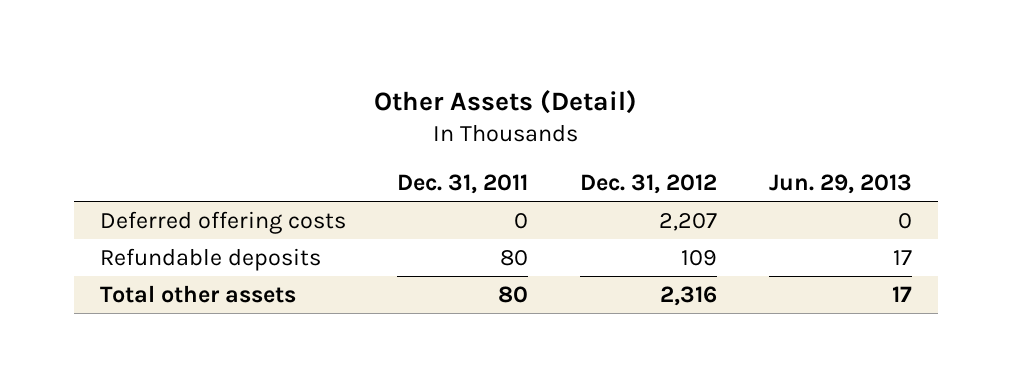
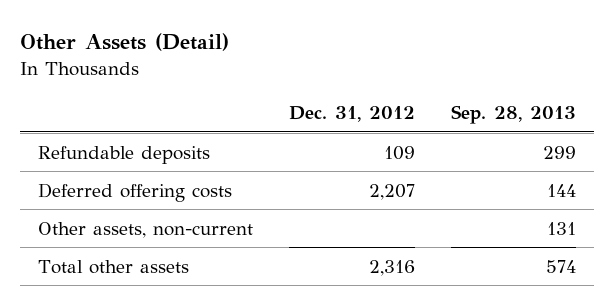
[397,174,529,195] Dec. 31, 2011 -> none
[769,174,913,195] Jun. 29, 2013 -> none
none -> [451,105,577,125] Sep. 28, 2013
[99,210,346,234] Deferred offering costs -> [38,182,233,202] Deferred offering costs
none -> [38,221,254,238] Other assets, non-current

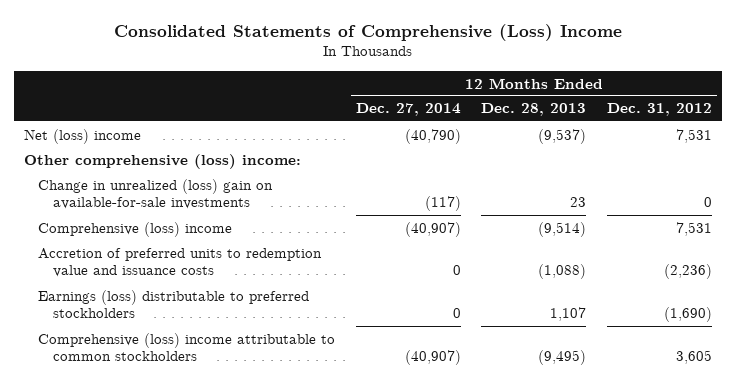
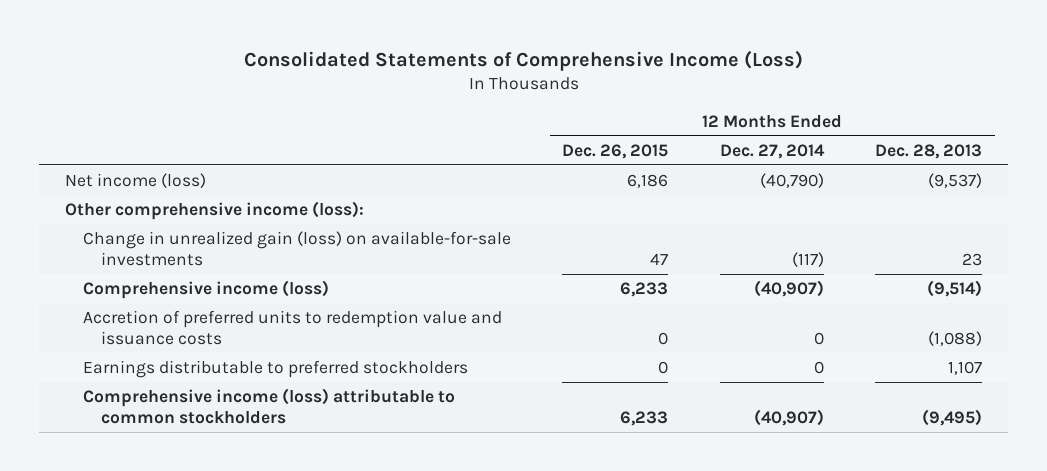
[113,23,622,41] Consolidated Statements of Comprehensive (Loss) Income -> [243,49,803,71] Consolidated Statements of Comprehensive Income (Loss)
[606,103,712,117] Dec. 31, 2012 -> none
none -> [562,143,669,159] Dec. 26, 2015
[24,128,142,144] Net (loss) income -> [64,172,206,188] Net income (loss)
[24,153,302,169] Other comprehensive (loss) income: -> [64,200,364,220] Other comprehensive income (loss):
[38,178,274,210] Change in unrealized (loss) gain on available-for-sale investments -> [82,230,511,266] Change in unrealized gain (loss) on available-for-sale investments
[38,221,233,237] Comprehensive (loss) income -> [82,279,329,299] Comprehensive income (loss)
[38,289,310,319] Earnings (loss) distributable to preferred stockholders -> [82,359,468,378] Earnings distributable to preferred stockholders
[38,332,336,362] Comprehensive (loss) income attributable to common stockholders -> [82,387,455,424] Comprehensive income (loss) attributable to common stockholders

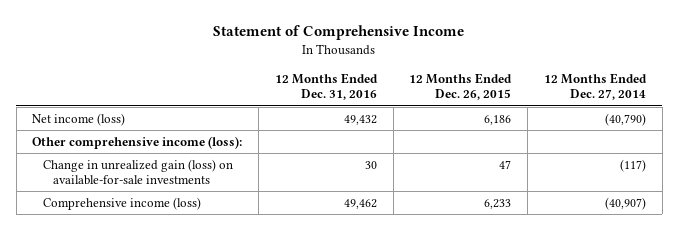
[243,49,803,71] Consolidated Statements of Comprehensive Income (Loss) -> [213,25,465,41] Statement of Comprehensive Income
[875,143,983,159] Dec. 28, 2013 -> none
none -> [274,72,378,101] 12 Months Ended Dec. 31, 2016
[82,309,502,345] Accretion of preferred units to redemption value and issuance costs -> none
[82,359,468,378] Earnings distributable to preferred stockholders -> none
[82,387,455,424] Comprehensive income (loss) attributable to common stockholders -> none

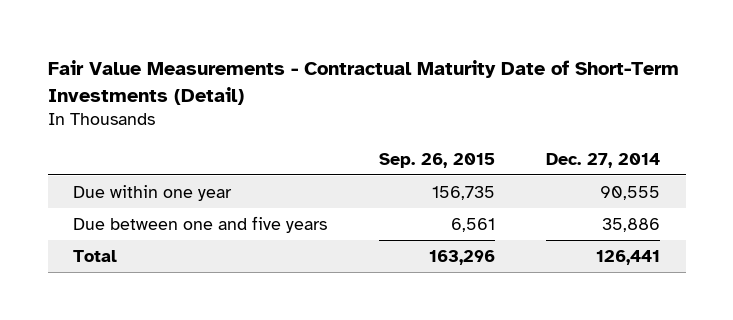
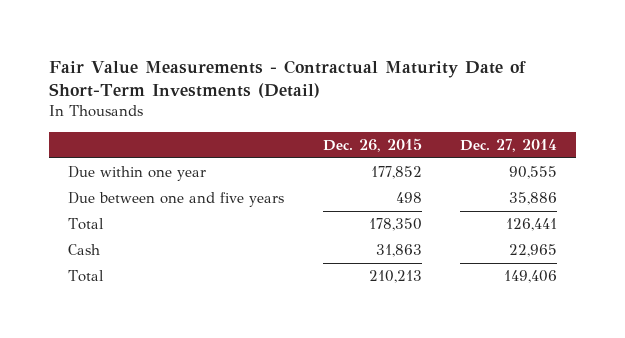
[378,152,495,168] Sep. 26, 2015 -> none
none -> [322,137,422,152] Dec. 26, 2015
none -> [68,244,101,256] Cash
none -> [68,270,105,283] Total

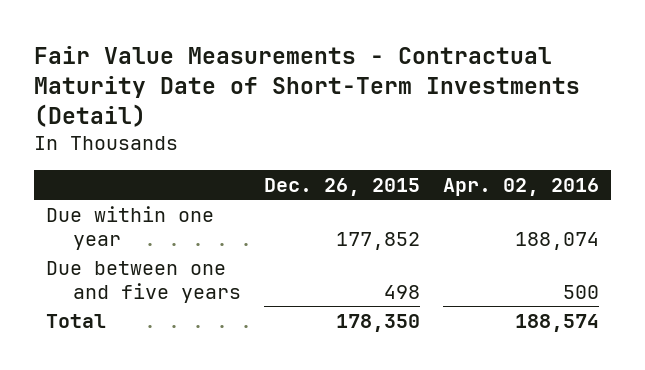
[459,138,557,152] Dec. 27, 2014 -> none
none -> [443,177,600,196] Apr. 02, 2016
[68,244,101,256] Cash -> none
[68,270,105,283] Total -> none

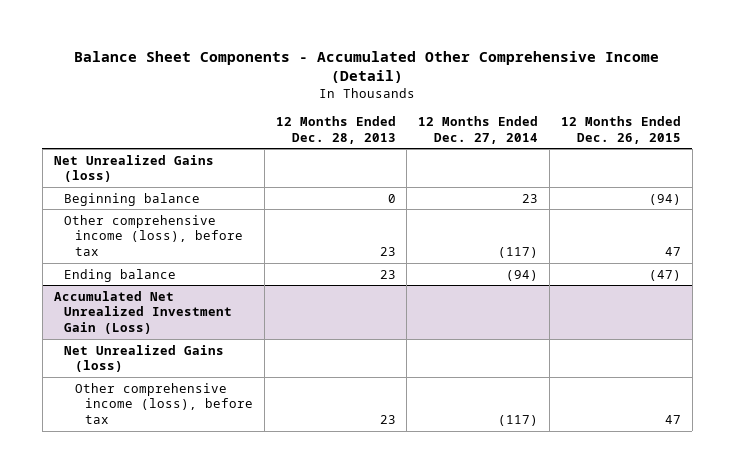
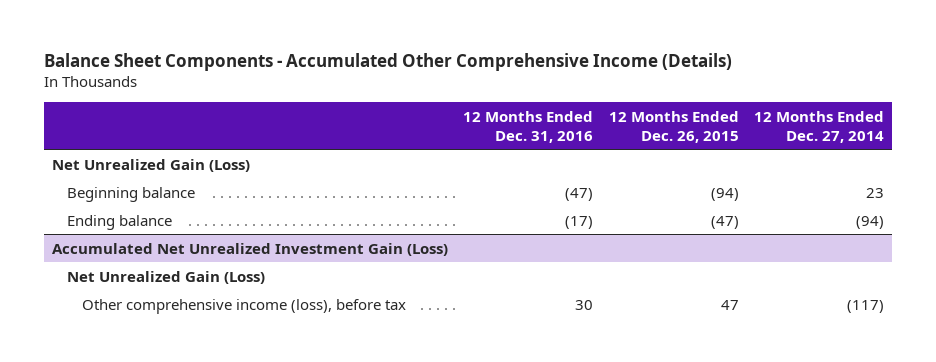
[74,50,660,84] Balance Sheet Components - Accumulated Other Comprehensive Income (Detail) -> [44,53,733,72] Balance Sheet Components - Accumulated Other Comprehensive Income (Details)
[275,115,396,144] 12 Months Ended Dec. 28, 2013 -> none
none -> [463,110,594,143] 12 Months Ended Dec. 31, 2016
[53,154,214,183] Net Unrealized Gains (loss) -> [51,158,250,172] Net Unrealized Gain (Loss)
[64,214,243,257] Other comprehensive income (loss), before tax -> none
[64,344,225,373] Net Unrealized Gains (loss) -> [66,270,265,284] Net Unrealized Gain (Loss)

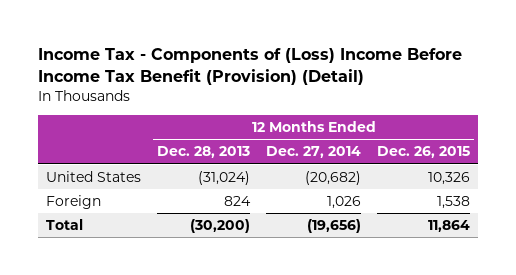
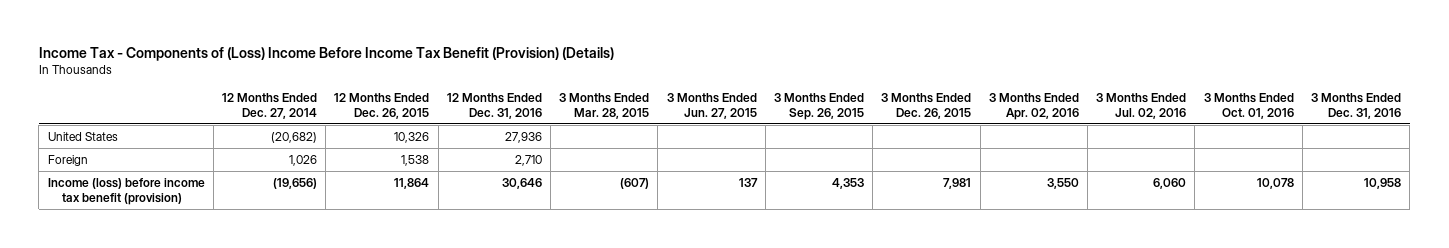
[38,48,463,85] Income Tax - Components of (Loss) Income Before Income Tax Benefit (Provision) (Detail) -> [38,46,614,61] Income Tax - Components of (Loss) Income Before Income Tax Benefit (Provision) (Details)
[157,146,251,159] Dec. 28, 2013 -> none
none -> [446,92,542,119] 12 Months Ended Dec. 31, 2016
none -> [559,92,650,119] 3 Months Ended Mar. 28, 2015
none -> [666,92,757,119] 3 Months Ended Jun. 27, 2015
none -> [773,92,864,120] 3 Months Ended Sep. 26, 2015
none -> [881,92,972,119] 3 Months Ended Dec. 26, 2015
none -> [988,92,1079,120] 3 Months Ended Apr. 02, 2016
none -> [1096,92,1187,119] 3 Months Ended Jul. 02, 2016
none -> [1203,92,1294,119] 3 Months Ended Oct. 01, 2016
none -> [1310,92,1401,119] 3 Months Ended Dec. 31, 2016
[46,219,84,231] Total -> [47,177,205,205] Income (loss) before income tax benefit (provision)

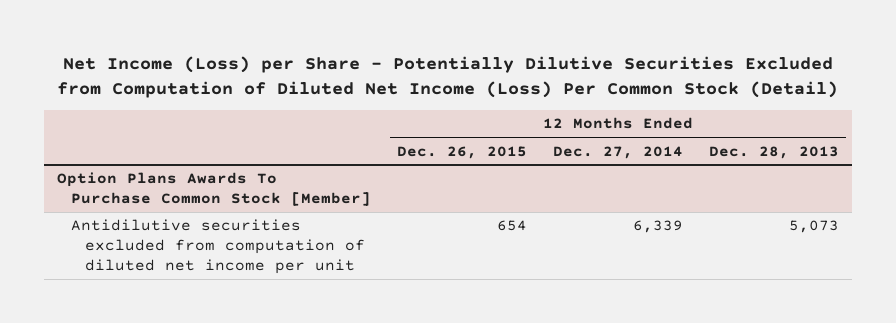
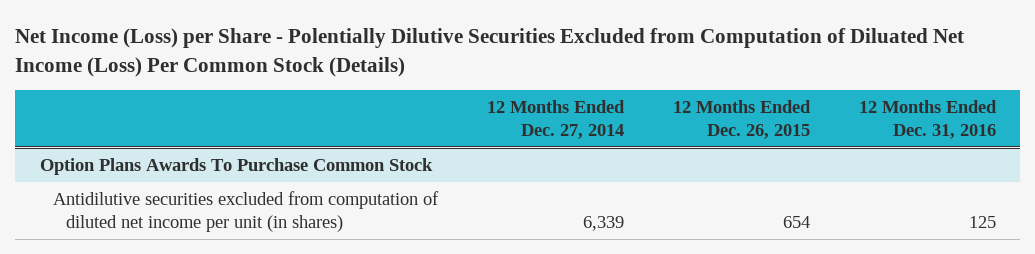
[56,55,838,98] Net Income (Loss) per Share - Potentially Dilutive Securities Excluded from Computation of Diluted Net Income (Loss) Per Common Stock (Detail) -> [15,28,965,77] Net Income (Loss) per Share - Polentially Dilutive Securities Excluded from Computation of Diluated Net Income (Loss) Per Common Stock (Details)
[709,145,840,159] Dec. 28, 2013 -> none
none -> [858,100,997,139] 12 Months Ended Dec. 31, 2016
[56,172,371,207] Option Plans Awards To Purchase Common Stock [Member] -> [39,158,433,176] Option Plans Awards To Purchase Common Stock
[70,219,365,275] Antidilutive securities excluded from computation of diluted net income per unit -> [52,191,439,232] Antidilutive securities excluded from computation of diluted net income per unit (in shares)

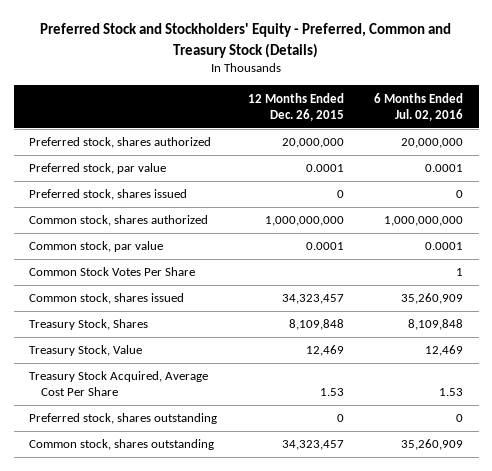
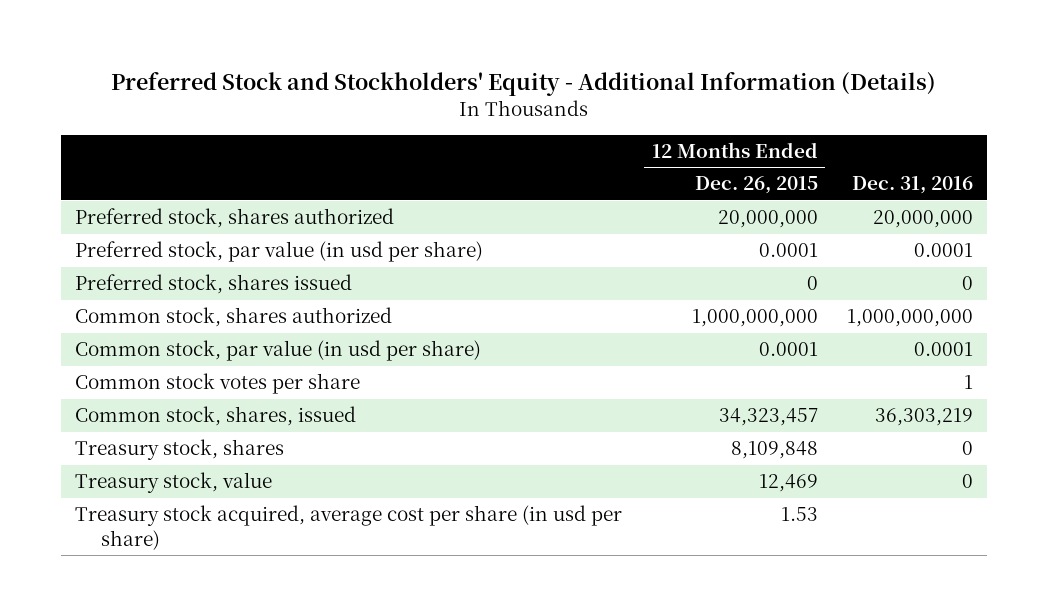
[40,23,452,58] Preferred Stock and Stockholders' Equity - Preferred, Common and Treasury Stock (Details) -> [111,72,937,97] Preferred Stock and Stockholders' Equity - Additional Information (Details)
[374,92,464,121] 6 Months Ended Jul. 02, 2016 -> none
none -> [851,176,973,195] Dec. 31, 2016
[29,163,167,175] Preferred stock, par value -> [75,241,484,263] Preferred stock, par value (in usd per share)
[29,413,218,425] Preferred stock, shares outstanding -> none
[29,439,215,451] Common stock, shares outstanding -> none
[29,241,164,253] Common stock, par value -> [75,340,482,362] Common stock, par value (in usd per share)
[29,267,196,277] Common Stock Votes Per Share -> [75,373,361,395] Common stock votes per share
[29,293,185,305] Common stock, shares issued -> [75,406,357,427] Common stock, shares, issued
[29,319,149,331] Treasury Stock, Shares -> [75,439,285,461] Treasury stock, shares
[29,345,143,357] Treasury Stock, Value -> [75,472,273,494] Treasury stock, value
[29,371,209,397] Treasury Stock Acquired, Average Cost Per Share -> [75,505,623,550] Treasury stock acquired, average cost per share (in usd per share)

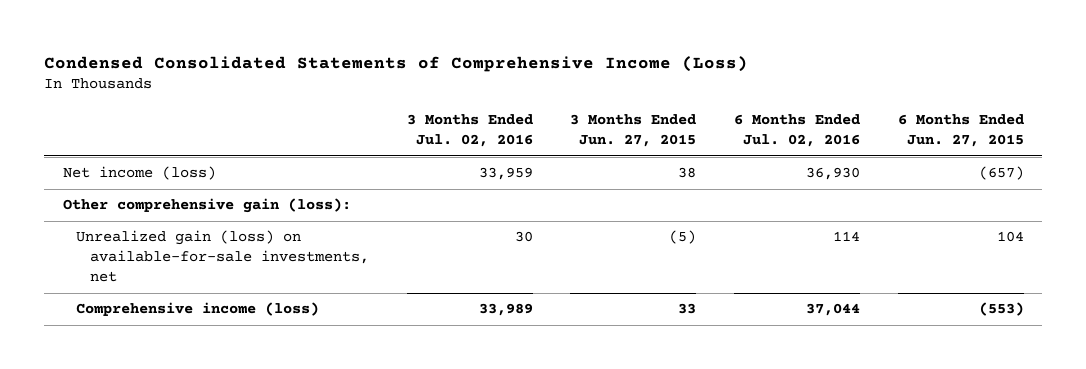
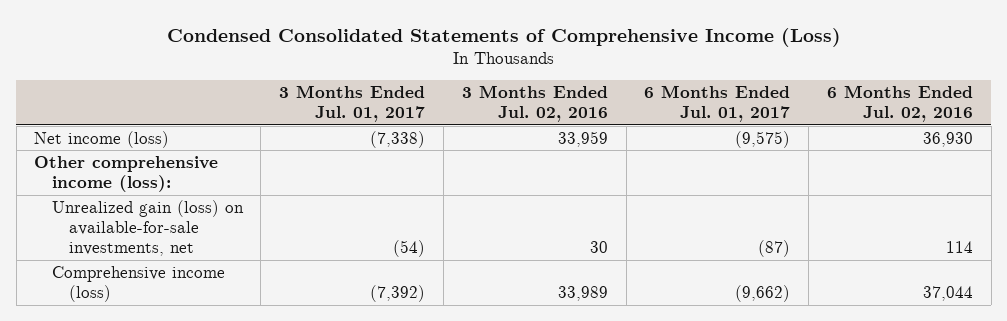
[570,114,697,148] 3 Months Ended Jun. 27, 2015 -> none
[897,114,1024,148] 6 Months Ended Jun. 27, 2015 -> none
none -> [279,84,426,123] 3 Months Ended Jul. 01, 2017
none -> [644,84,791,123] 6 Months Ended Jul. 01, 2017
[62,198,351,214] Other comprehensive gain (loss): -> [34,155,219,193] Other comprehensive income (loss):

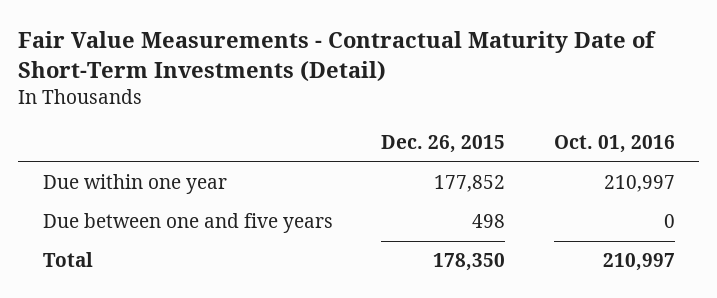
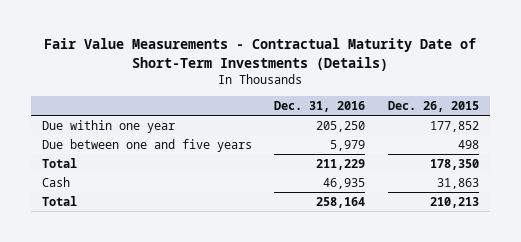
[18,30,657,82] Fair Value Measurements - Contractual Maturity Date of Short-Term Investments (Detail) -> [44,38,477,71] Fair Value Measurements - Contractual Maturity Date of Short-Term Investments (Details)
[553,135,675,154] Oct. 01, 2016 -> none
none -> [274,100,366,112] Dec. 31, 2016
none -> [42,176,71,187] Cash
none -> [42,195,78,206] Total

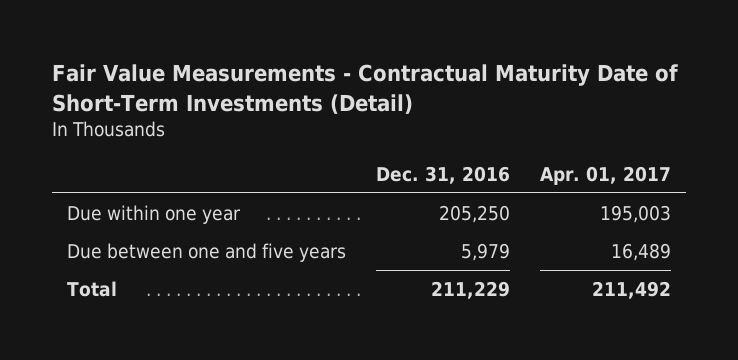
[44,38,477,71] Fair Value Measurements - Contractual Maturity Date of Short-Term Investments (Details) -> [52,64,679,114] Fair Value Measurements - Contractual Maturity Date of Short-Term Investments (Detail)
[387,100,479,112] Dec. 26, 2015 -> none
none -> [540,165,672,185] Apr. 01, 2017
[42,176,71,187] Cash -> none
[42,195,78,206] Total -> none

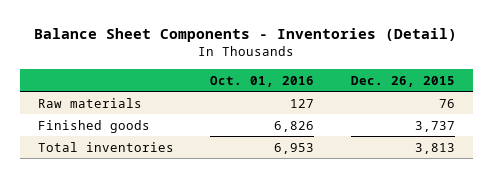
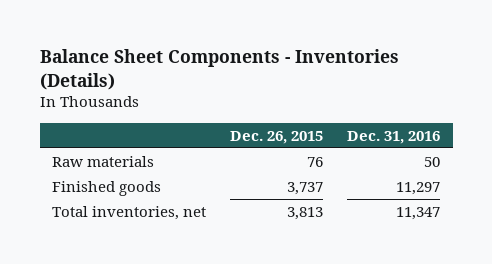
[34,28,458,43] Balance Sheet Components - Inventories (Detail) -> [39,49,399,90] Balance Sheet Components - Inventories (Details)
[210,75,315,87] Oct. 01, 2016 -> none
none -> [347,130,441,144] Dec. 31, 2016
[38,141,175,152] Total inventories -> [51,206,206,221] Total inventories, net

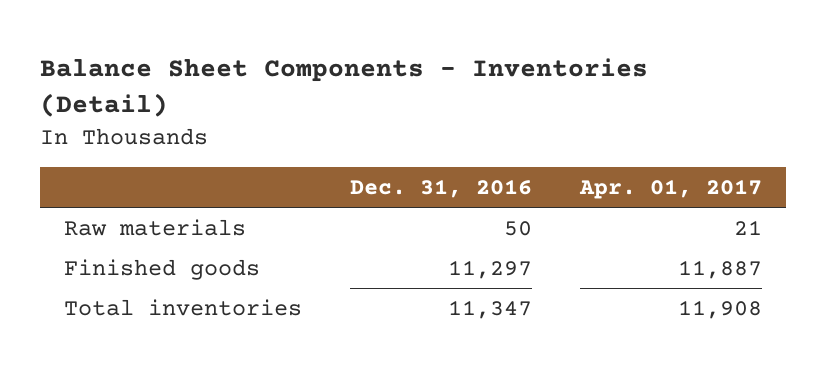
[39,49,399,90] Balance Sheet Components - Inventories (Details) -> [39,58,648,118] Balance Sheet Components - Inventories (Detail)
[230,130,324,144] Dec. 26, 2015 -> none
none -> [578,178,762,199] Apr. 01, 2017
[51,206,206,221] Total inventories, net -> [63,298,302,316] Total inventories

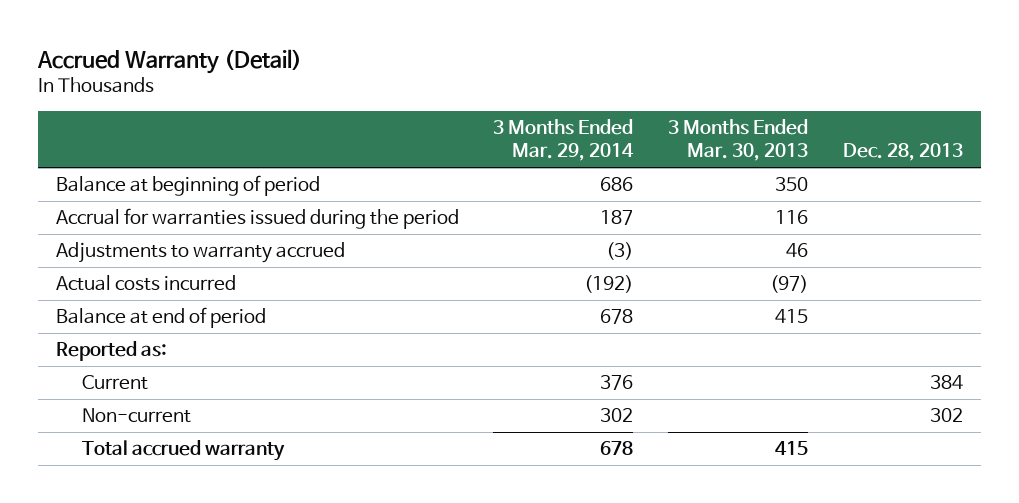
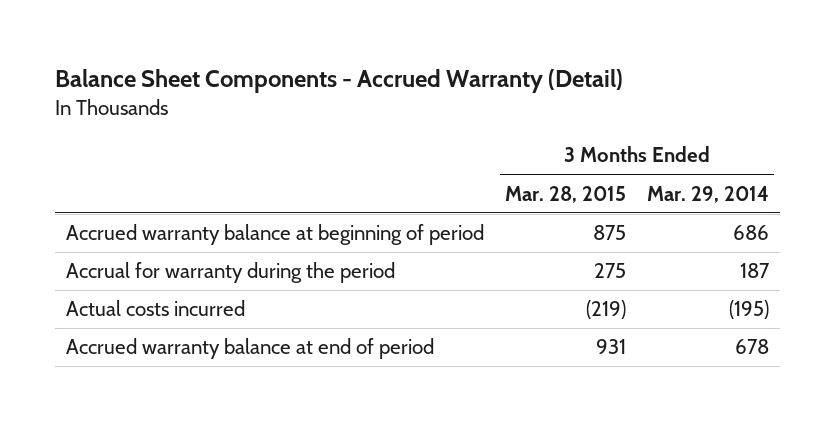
[37,48,303,74] Accrued Warranty (Detail) -> [55,69,624,94] Balance Sheet Components - Accrued Warranty (Detail)
[668,118,809,162] 3 Months Ended Mar. 30, 2013 -> none
[843,143,964,162] Dec. 28, 2013 -> none
none -> [504,185,626,203] Mar. 28, 2015
[55,242,345,264] Adjustments to warranty accrued -> none
[55,341,167,362] Reported as: -> none
[82,375,149,391] Current -> none
[82,408,192,424] Non-current -> none
[82,440,286,462] Total accrued warranty -> none
[55,175,320,197] Balance at beginning of period -> [65,224,484,246] Accrued warranty balance at beginning of period
[55,208,459,230] Accrual for warranties issued during the period -> [65,262,395,284] Accrual for warranty during the period
[584,275,634,294] (192) -> [729,300,770,320] (195)
[55,307,266,329] Balance at end of period -> [65,338,434,360] Accrued warranty balance at end of period

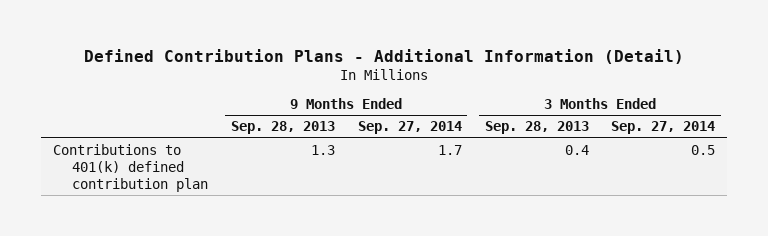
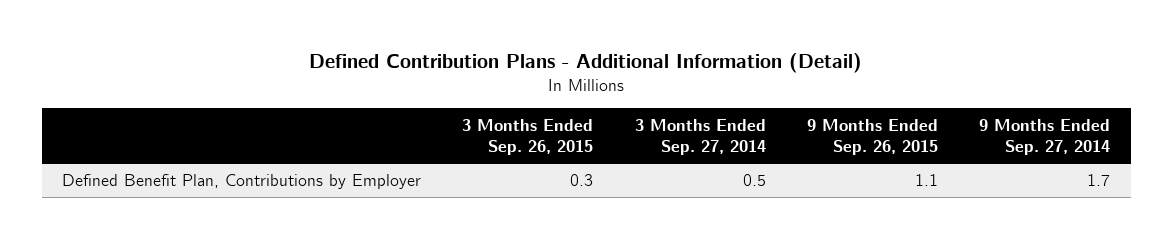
[230,121,335,135] Sep. 28, 2013 -> none
[484,121,589,135] Sep. 28, 2013 -> none
none -> [462,118,594,156] 3 Months Ended Sep. 26, 2015
none -> [806,118,938,156] 9 Months Ended Sep. 26, 2015
[52,143,208,192] Contributions to 401(k) defined contribution plan -> [62,174,422,190] Defined Benefit Plan, Contributions by Employer

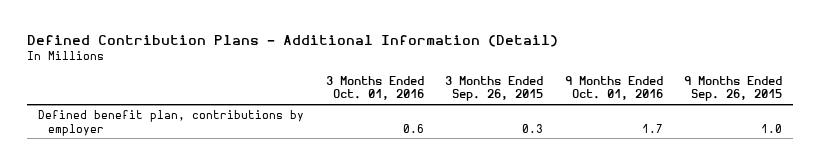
[634,118,766,156] 3 Months Ended Sep. 27, 2014 -> none
[979,118,1111,156] 9 Months Ended Sep. 27, 2014 -> none
none -> [325,76,424,101] 3 Months Ended Oct. 01, 2016
none -> [564,76,663,101] 9 Months Ended Oct. 01, 2016
[62,174,422,190] Defined Benefit Plan, Contributions by Employer -> [38,110,305,136] Defined benefit plan, contributions by employer
[914,174,938,187] 1.1 -> [761,123,783,133] 1.0

